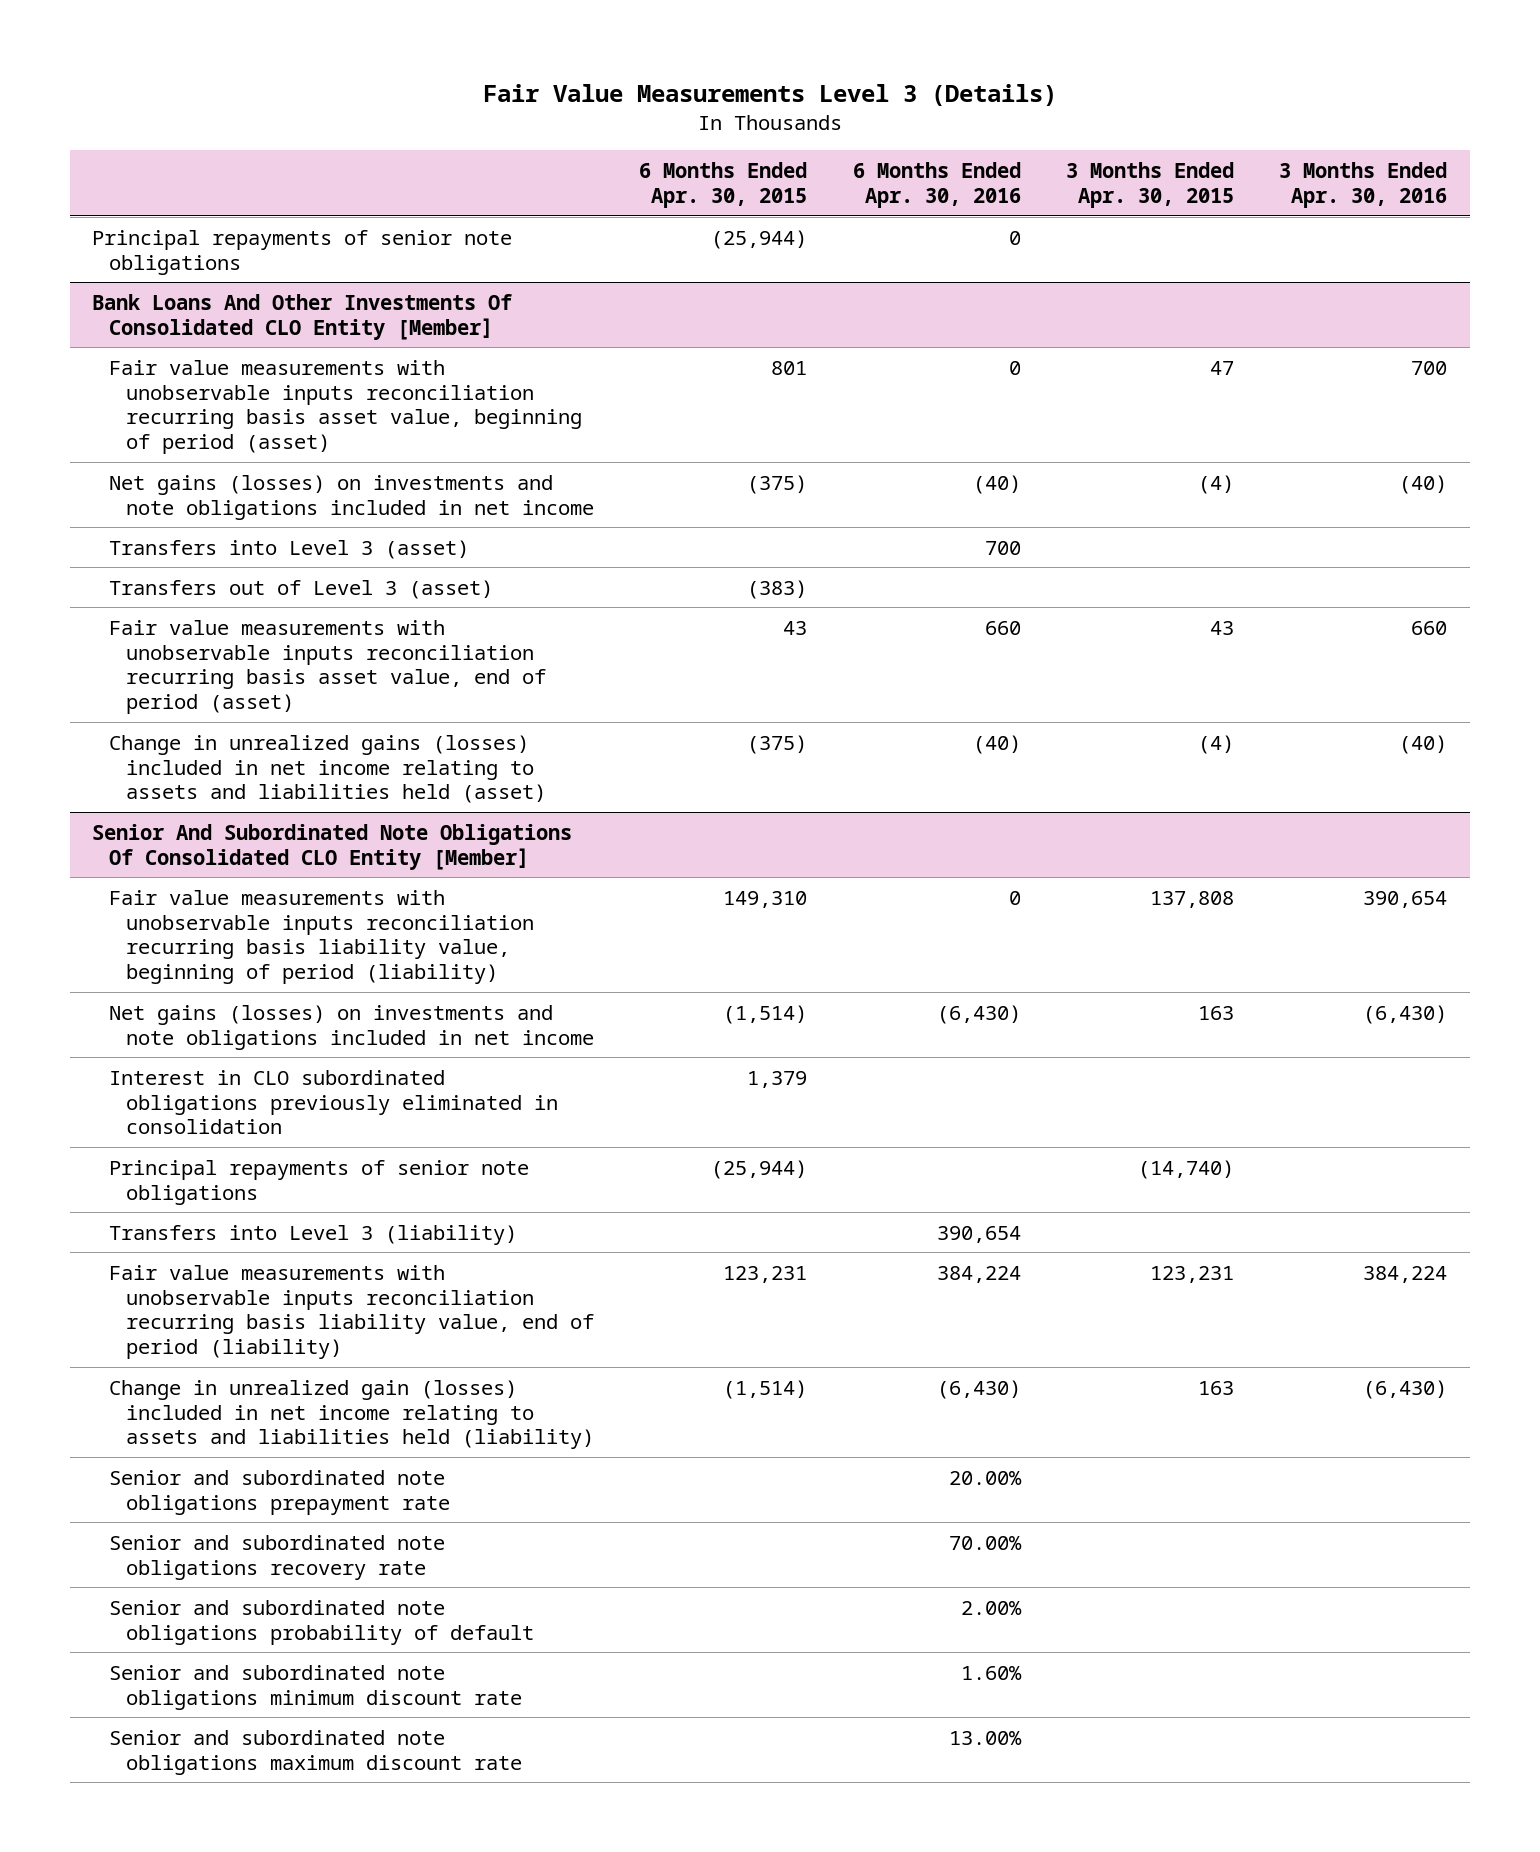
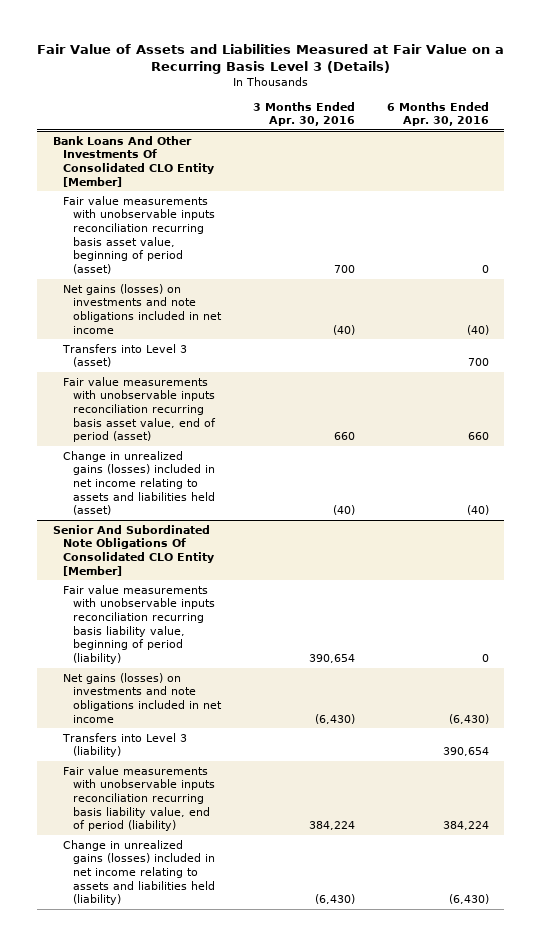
[482,83,1057,106] Fair Value Measurements Level 3 (Details) -> [36,44,504,75] Fair Value of Assets and Liabilities Measured at Fair Value on a Recurring Basis Level 3 (Details)
[639,162,808,208] 6 Months Ended Apr. 30, 2015 -> none
[1065,162,1234,208] 3 Months Ended Apr. 30, 2015 -> none
[92,229,513,275] Principal repayments of senior note obligations -> none
[109,579,494,599] Transfers out of Level 3 (asset) -> none
[109,1069,558,1135] Interest in CLO subordinated obligations previously eliminated in consolidation -> none
[109,1159,530,1205] Principal repayments of senior note obligations -> none
[109,1469,450,1515] Senior and subordinated note obligations prepayment rate -> none
[109,1534,446,1580] Senior and subordinated note obligations recovery rate -> none
[109,1599,534,1645] Senior and subordinated note obligations probability of default -> none
[109,1664,522,1710] Senior and subordinated note obligations minimum discount rate -> none
[109,1729,522,1775] Senior and subordinated note obligations maximum discount rate -> none
[109,1379,594,1450] Change in unrealized gain (losses) included in net income relating to assets and liabilities held (liability) -> [62,839,216,906] Change in unrealized gains (losses) included in net income relating to assets and liabilities held (liability)

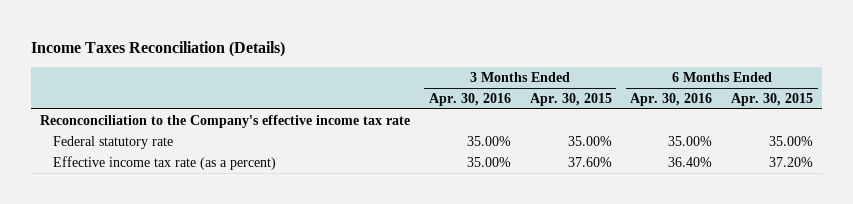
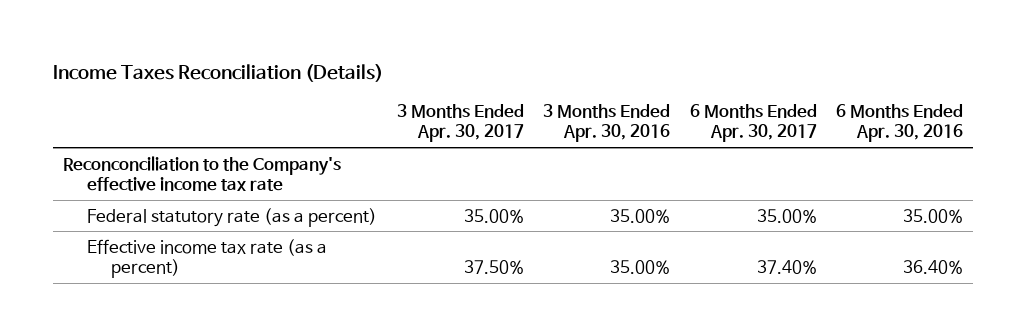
[529,93,612,107] Apr. 30, 2015 -> none
[731,93,814,107] Apr. 30, 2015 -> none
none -> [396,103,524,143] 3 Months Ended Apr. 30, 2017
none -> [689,103,817,143] 6 Months Ended Apr. 30, 2017
[53,136,174,150] Federal statutory rate -> [87,207,378,227] Federal statutory rate (as a percent)

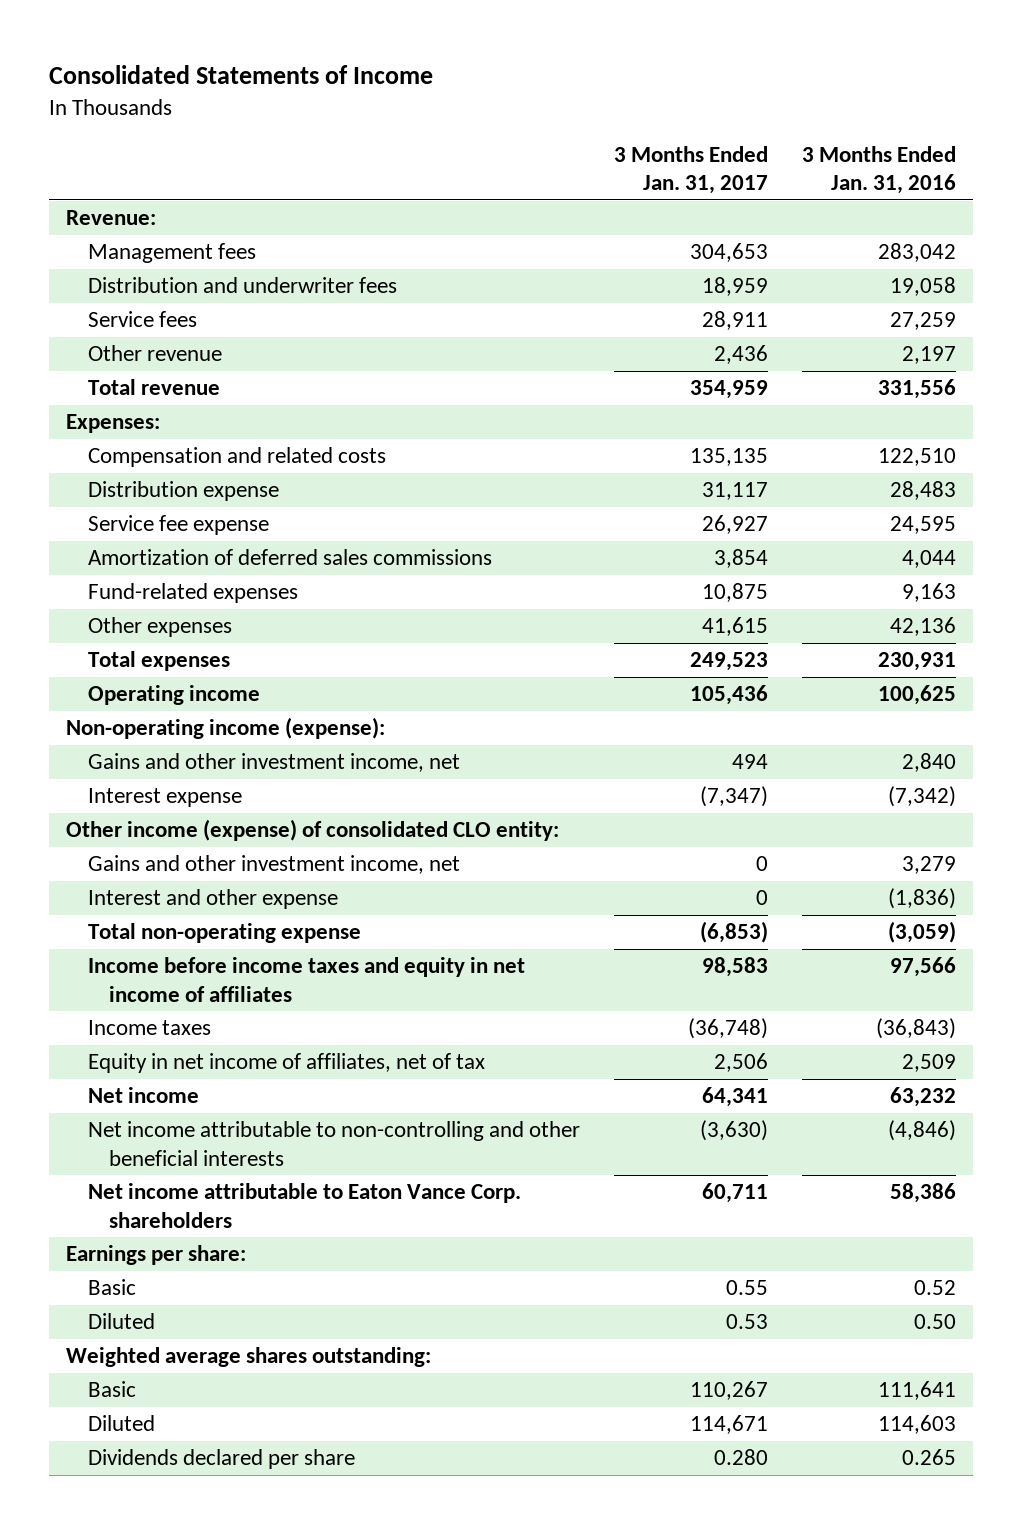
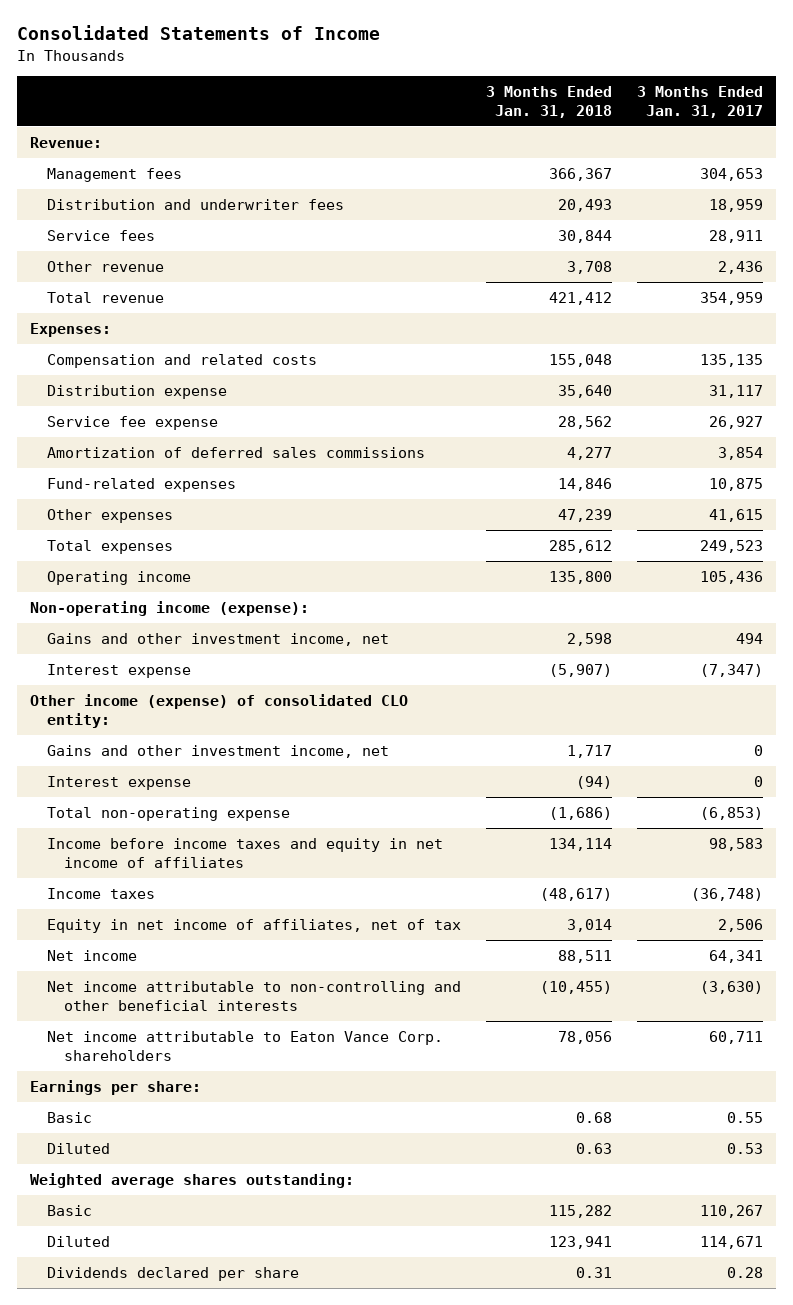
[802,145,957,195] 3 Months Ended Jan. 31, 2016 -> none
none -> [485,85,612,119] 3 Months Ended Jan. 31, 2018
[87,889,338,910] Interest and other expense -> [46,775,191,790] Interest expense
[713,1449,768,1466] 0.280 -> [727,1266,764,1278] 0.28

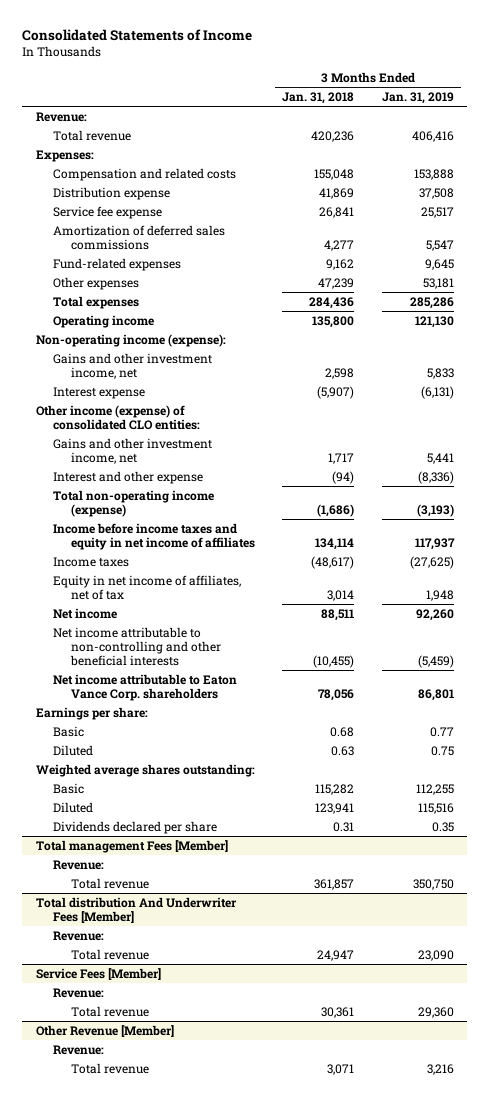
[637,85,764,119] 3 Months Ended Jan. 31, 2017 -> none
none -> [381,92,454,105] Jan. 31, 2019
[46,167,182,182] Management fees -> none
[46,198,344,210] Distribution and underwriter fees -> none
[46,229,155,241] Service fees -> none
[46,260,164,272] Other revenue -> none
[548,291,612,305] 421,412 -> [311,130,355,142] 420,236
[557,384,612,398] 35,640 -> [319,187,355,199] 41,869
[557,415,612,429] 28,562 -> [319,206,355,218] 26,841
[557,477,612,491] 14,846 -> [326,258,355,270] 9,162
[548,539,612,553] 285,612 -> [309,296,355,309] 284,436
[29,693,408,729] Other income (expense) of consolidated CLO entity: -> [35,404,201,430] Other income (expense) of consolidated CLO entities:
[46,775,191,790] Interest expense -> [53,470,204,484] Interest and other expense
[46,806,290,821] Total non-operating expense -> [53,489,215,517] Total non-operating income (expense)
none -> [35,839,228,853] Total management Fees [Member]
none -> [53,859,105,870] Revenue:
none -> [70,877,149,889] Total revenue
none -> [35,896,237,923] Total distribution And Underwriter Fees [Member]
none -> [53,930,105,941] Revenue:
none -> [70,948,149,960] Total revenue
none -> [35,967,161,980] Service Fees [Member]
none -> [53,987,105,998] Revenue:
none -> [70,1005,149,1017] Total revenue
none -> [35,1024,174,1037] Other Revenue [Member]
none -> [53,1044,105,1055] Revenue:
none -> [70,1062,149,1074] Total revenue

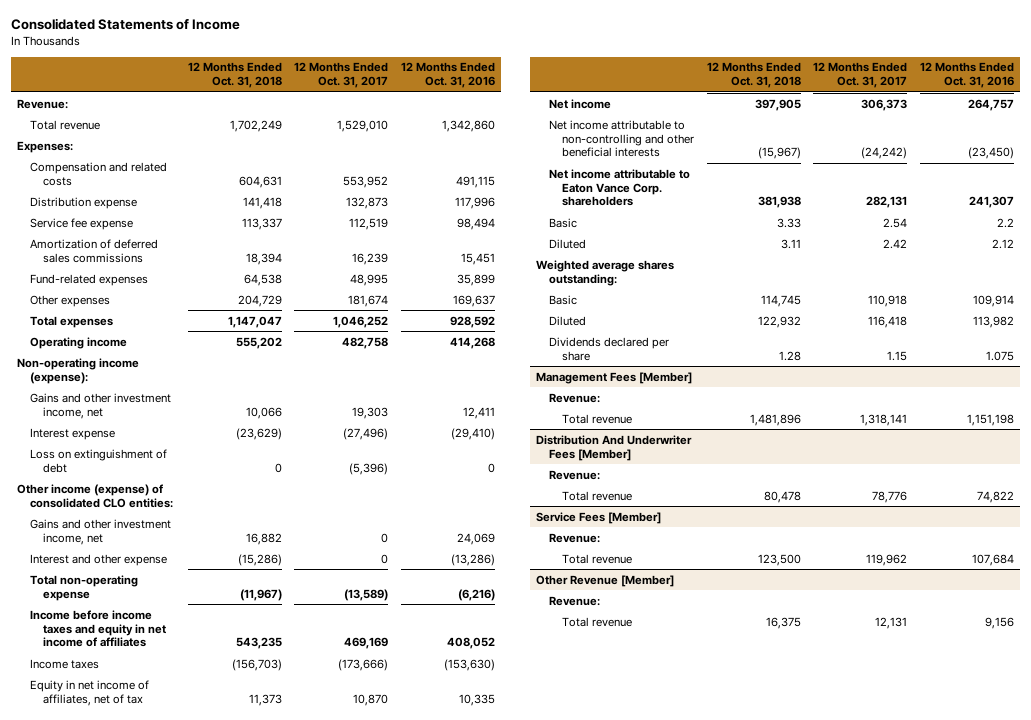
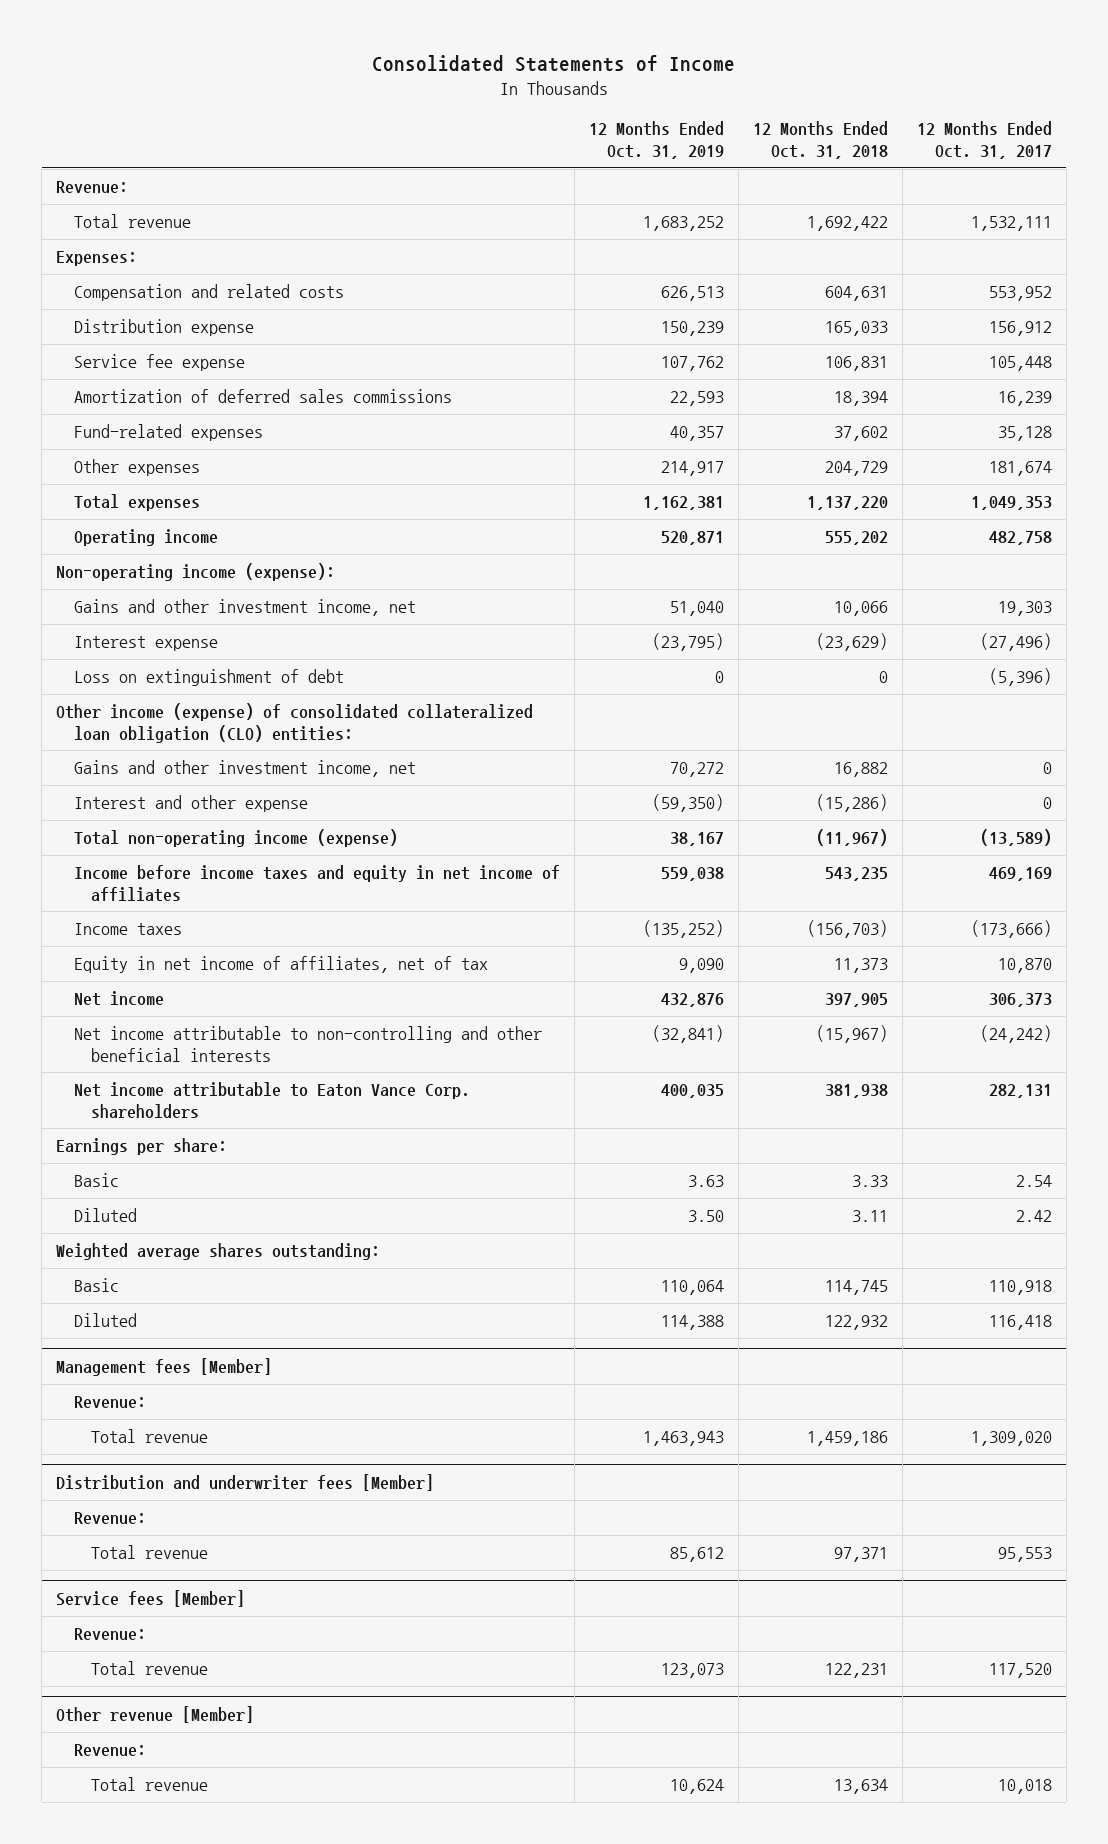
[400,62,495,89] 12 Months Ended Oct. 31, 2016 -> none
none -> [588,121,724,160] 12 Months Ended Oct. 31, 2019
[229,119,282,132] 1,702,249 -> [806,216,888,232] 1,692,422
[337,119,389,132] 1,529,010 -> [970,216,1052,232] 1,532,111
[242,196,282,209] 141,418 -> [824,321,888,337] 165,033
[346,196,389,209] 132,873 -> [988,321,1052,337] 156,912
[241,217,282,230] 113,337 -> [824,356,888,372] 106,831
[349,217,389,230] 112,519 -> [988,356,1052,372] 105,448
[243,273,282,286] 64,538 -> [833,426,888,442] 37,602
[350,273,389,286] 48,995 -> [997,426,1052,442] 35,128
[227,315,282,328] 1,147,047 -> [806,496,888,511] 1,137,220
[333,315,389,328] 1,046,252 -> [970,496,1052,511] 1,049,353
[17,483,174,508] Other income (expense) of consolidated CLO entities: -> [56,703,534,743] Other income (expense) of consolidated collateralized loan obligation (CLO) entities:
[30,574,139,601] Total non-operating expense -> [73,829,398,848] Total non-operating income (expense)
none -> [56,1138,228,1156] Earnings per share:
[549,336,670,361] Dividends declared per share -> none
[536,371,693,384] Management Fees [Member] -> [56,1357,273,1376] Management fees [Member]
[749,413,801,426] 1,481,896 -> [806,1431,888,1447] 1,459,186
[860,413,908,426] 1,318,141 -> [970,1431,1052,1447] 1,309,020
[536,434,693,461] Distribution And Underwriter Fees [Member] -> [56,1473,435,1491] Distribution and underwriter fees [Member]
[763,490,801,503] 80,478 -> [833,1547,888,1563] 97,371
[872,490,908,503] 78,776 -> [997,1547,1052,1563] 95,553
[536,511,662,524] Service Fees [Member] -> [56,1589,246,1607] Service fees [Member]
[757,553,801,566] 123,500 -> [824,1663,888,1679] 122,231
[866,553,908,566] 119,962 -> [988,1663,1052,1679] 117,520
[536,574,675,587] Other Revenue [Member] -> [56,1705,255,1723] Other revenue [Member]
[765,616,801,629] 16,375 -> [833,1779,888,1795] 13,634
[875,616,908,629] 12,131 -> [997,1779,1052,1795] 10,018

